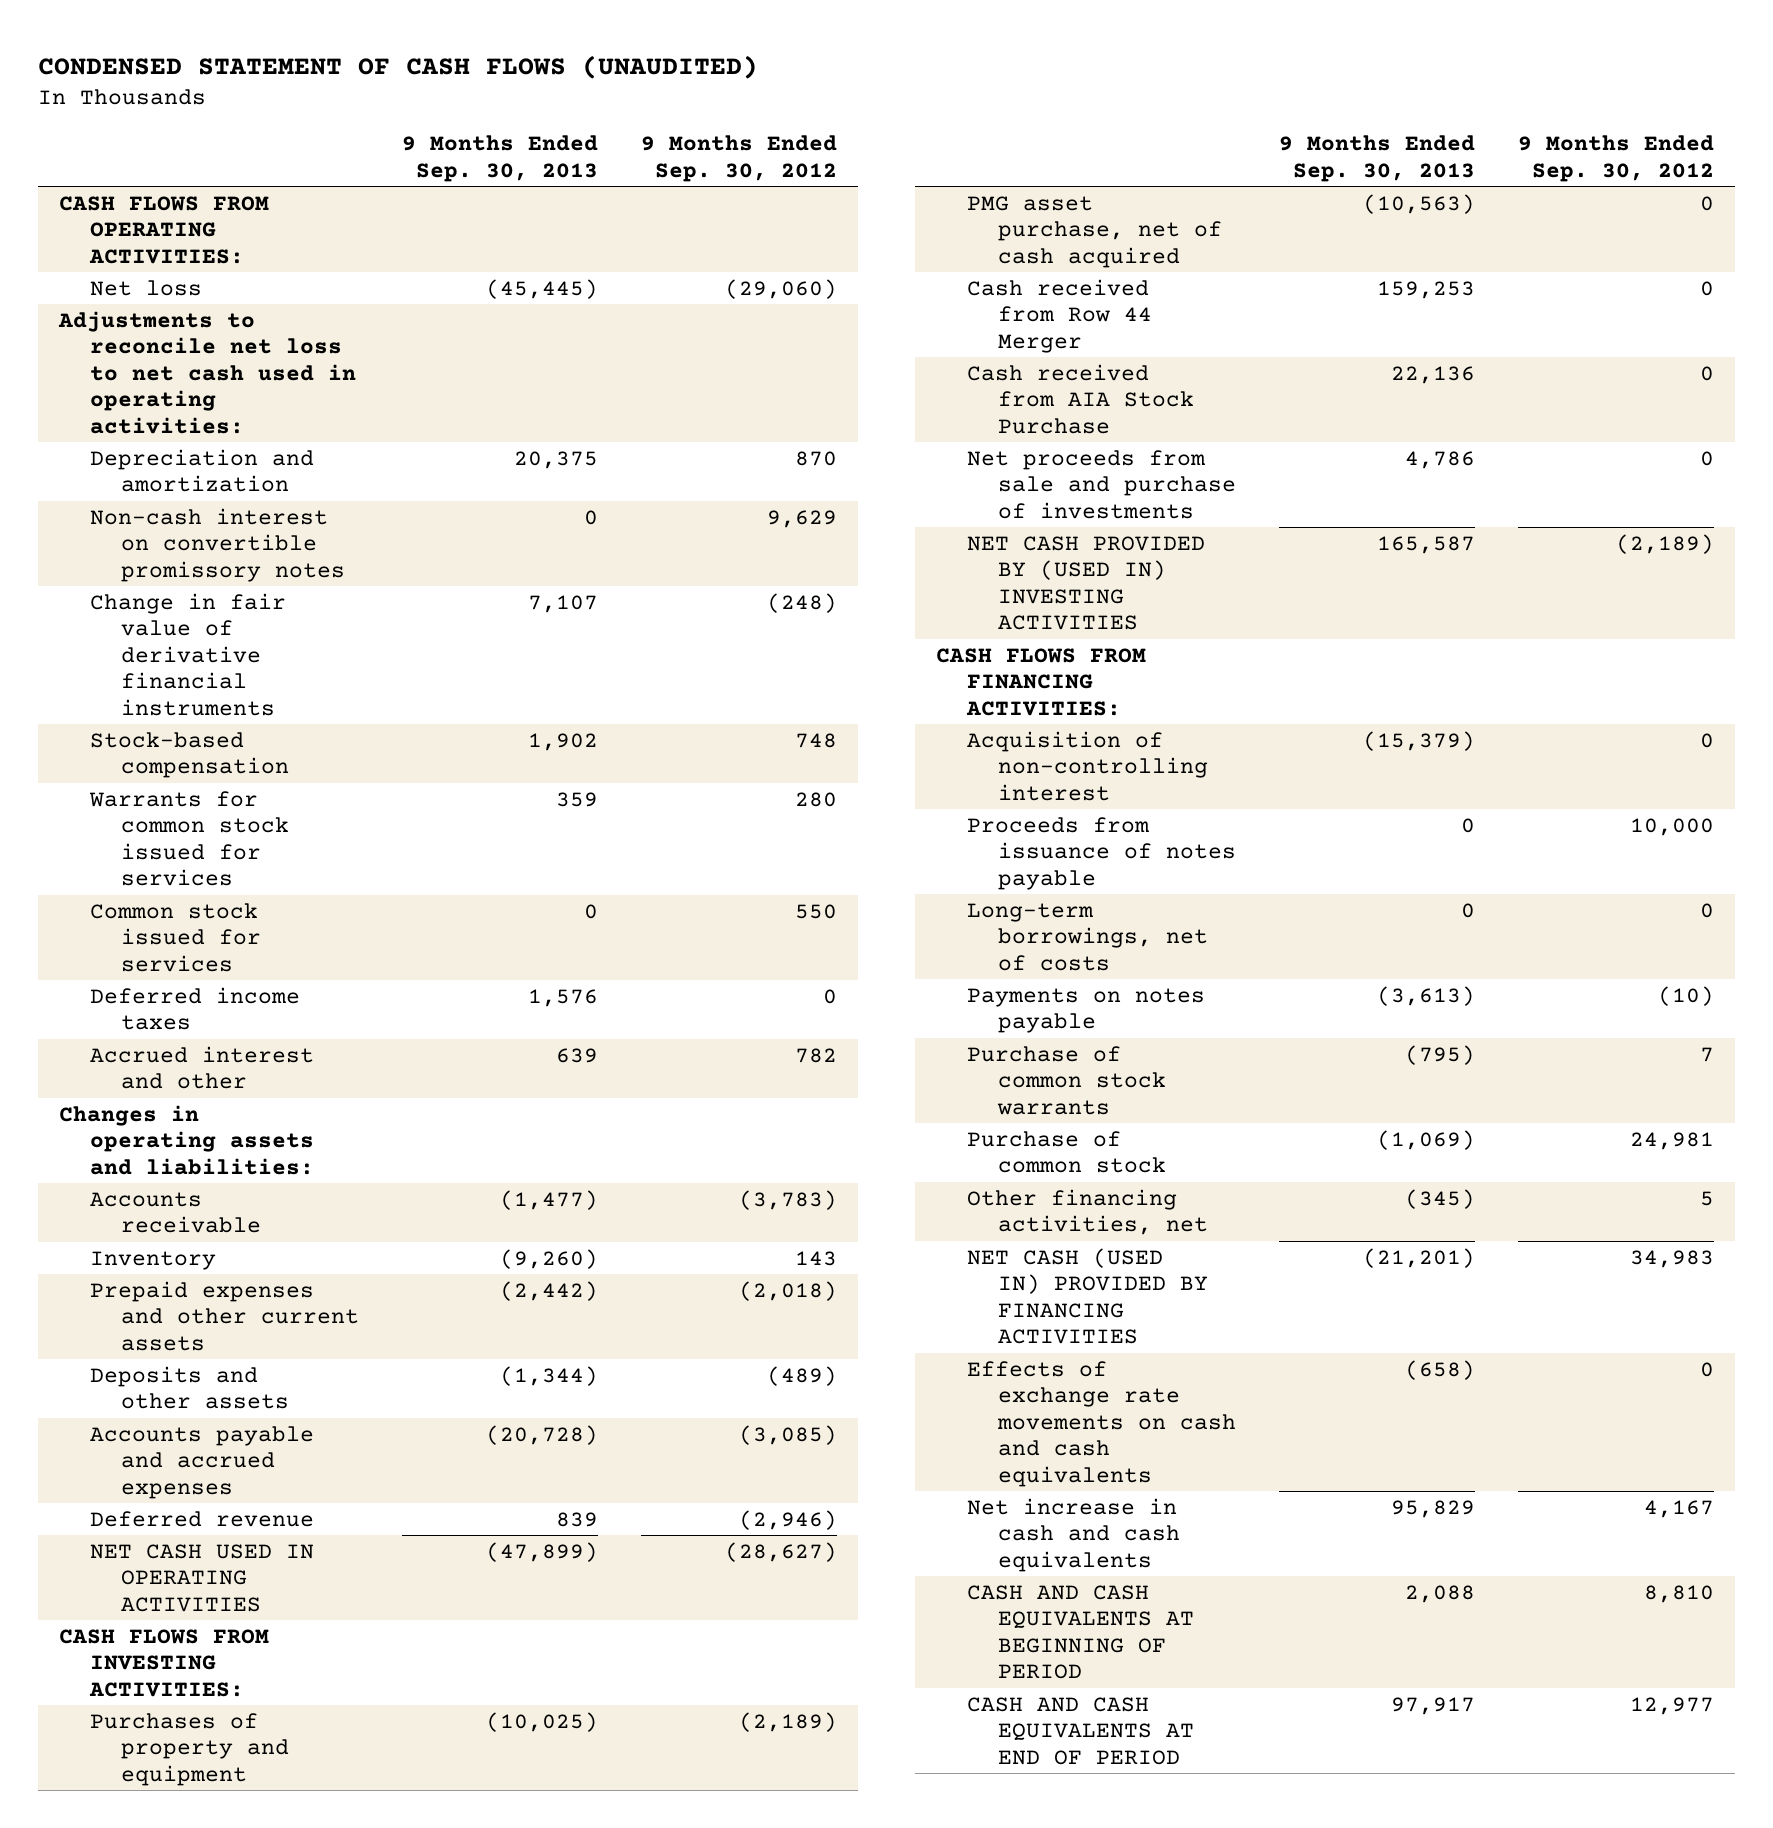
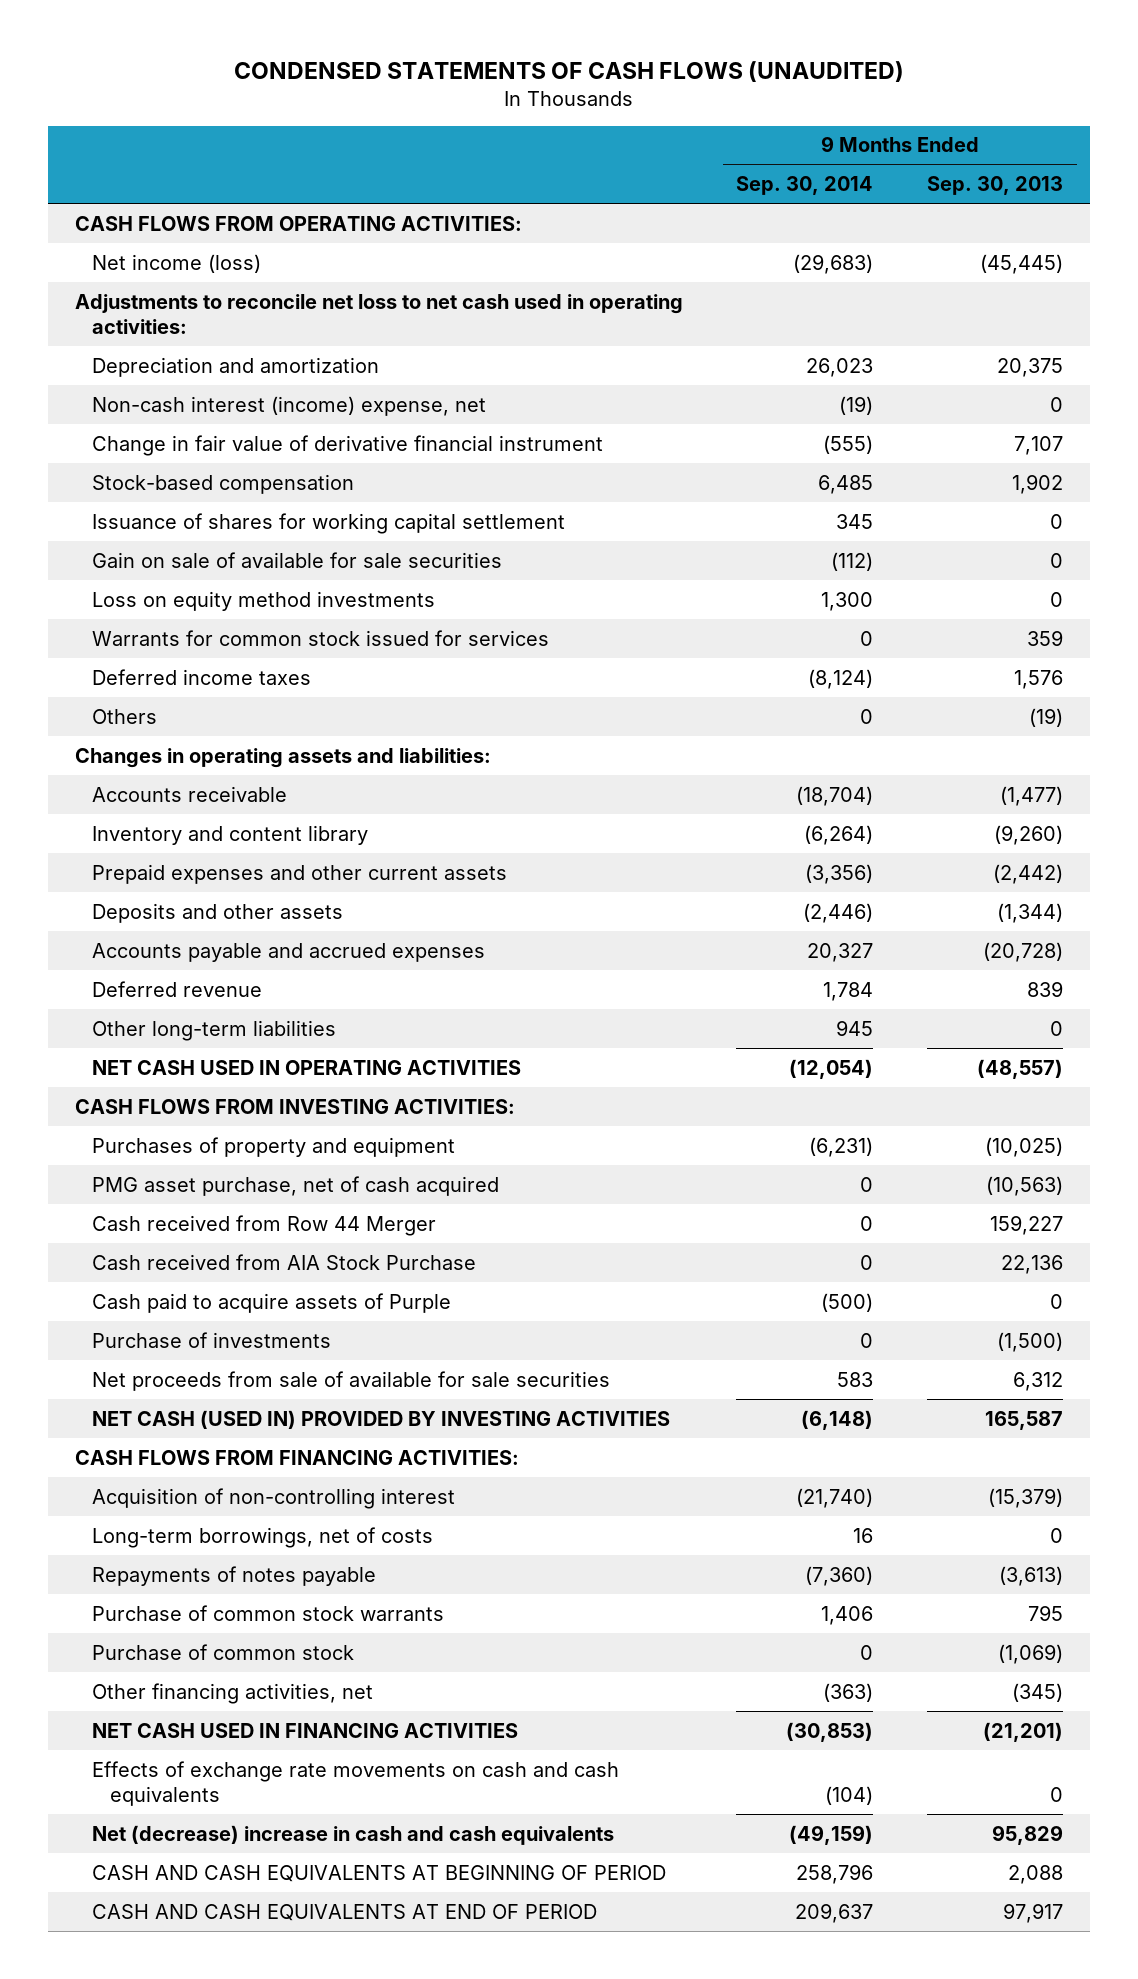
[38,54,759,79] CONDENSED STATEMENT OF CASH FLOWS (UNAUDITED) -> [233,60,904,82] CONDENSED STATEMENTS OF CASH FLOWS (UNAUDITED)
[640,135,837,182] 9 Months Ended Sep. 30, 2012 -> none
none -> [736,176,874,196] Sep. 30, 2014
[90,279,203,296] Net loss -> [92,253,262,273] Net income (loss)
[90,507,346,582] Non-cash interest on convertible promissory notes -> [92,395,487,416] Non-cash interest (income) expense, net
[90,592,287,716] Change in fair value of derivative financial instruments -> [92,434,604,456] Change in fair value of derivative financial instrument
none -> [92,512,566,534] Issuance of shares for working capital settlement
none -> [92,551,503,568] Gain on sale of available for sale securities
none -> [92,590,436,611] Loss on equity method investments
[90,902,262,972] Common stock issued for services -> none
[90,1045,315,1090] Accrued interest and other -> [92,708,158,724] Others
[556,1047,599,1063] 639 -> [1029,707,1064,727] (19)
[90,1250,217,1270] Inventory -> [92,824,369,845] Inventory and content library
none -> [92,1019,337,1041] Other long-term liabilities
[486,1541,599,1562] (47,899) -> [977,1058,1064,1079] (48,557)
[1377,280,1476,299] 159,253 -> [990,1214,1064,1235] 159,227
[967,449,1237,519] Net proceeds from sale and purchase of investments -> none
none -> [92,1292,452,1313] Cash paid to acquire assets of Purple
none -> [92,1331,332,1348] Purchase of investments
none -> [92,1370,611,1391] Net proceeds from sale of available for sale securities
[967,535,1206,631] NET CASH PROVIDED BY (USED IN) INVESTING ACTIVITIES -> [92,1409,671,1429] NET CASH (USED IN) PROVIDED BY INVESTING ACTIVITIES
[967,816,1237,890] Proceeds from issuance of notes payable -> none
[967,987,1206,1034] Payments on notes payable -> [92,1565,377,1586] Repayments of notes payable
[1405,1044,1476,1065] (795) -> [1028,1604,1064,1621] 795
[967,1247,1209,1345] NET CASH (USED IN) PROVIDED BY FINANCING ACTIVITIES -> [92,1722,519,1738] NET CASH USED IN FINANCING ACTIVITIES
[1405,1359,1476,1380] (658) -> [1050,1787,1064,1803] 0
[967,1497,1181,1572] Net increase in cash and cash equivalents -> [92,1824,615,1845] Net (decrease) increase in cash and cash equivalents

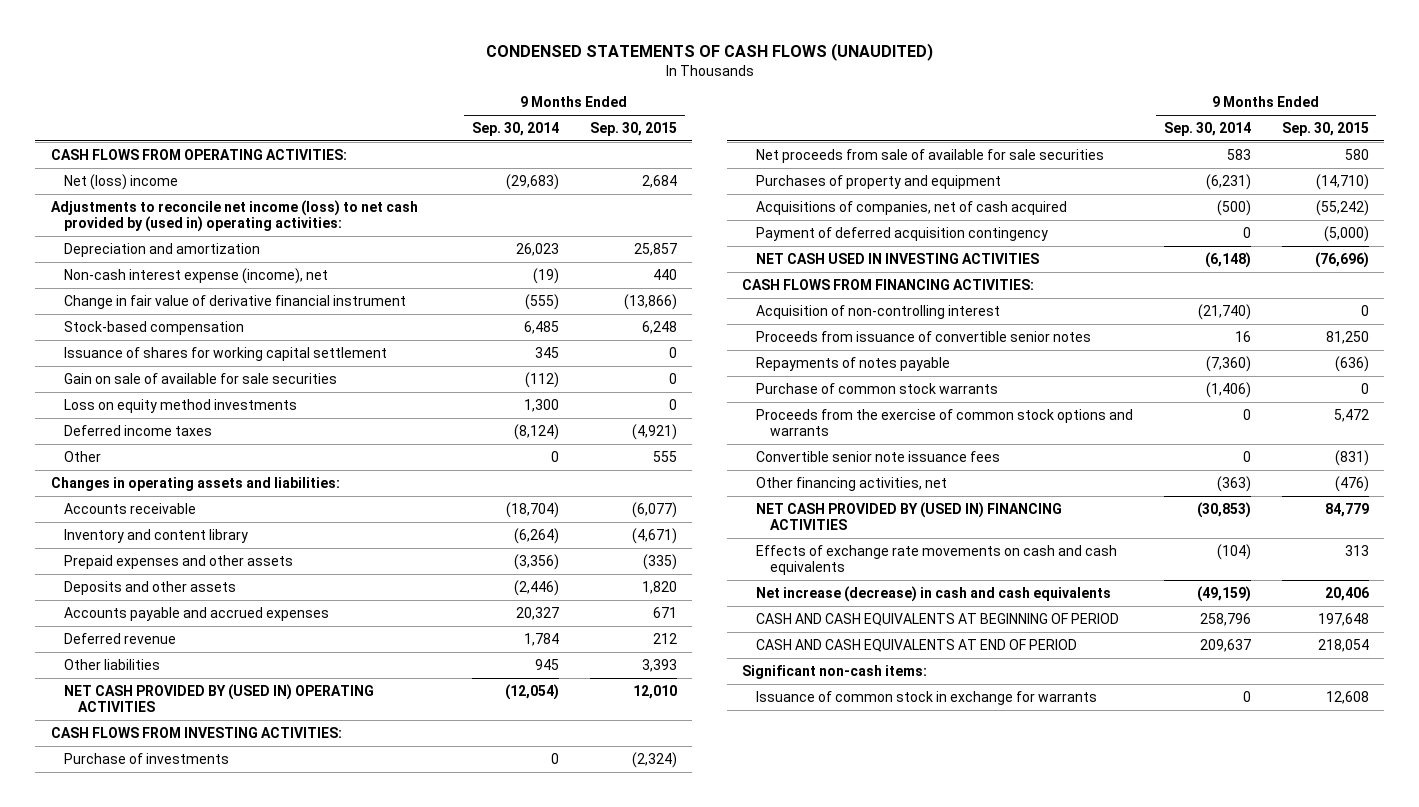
[927,176,1064,196] Sep. 30, 2013 -> none
none -> [589,122,677,137] Sep. 30, 2015
[92,253,262,273] Net income (loss) -> [64,173,179,190] Net (loss) income
[74,293,683,335] Adjustments to reconcile net loss to net cash used in operating activities: -> [50,199,418,233] Adjustments to reconcile net income (loss) to net cash provided by (used in) operating activities:
[92,395,487,416] Non-cash interest (income) expense, net -> [64,267,329,284] Non-cash interest expense (income), net
[92,629,550,646] Warrants for common stock issued for services -> none
[92,708,158,724] Others -> [64,450,102,462] Other
[92,863,508,884] Prepaid expenses and other current assets -> [64,554,294,569] Prepaid expenses and other assets
[92,1019,337,1041] Other long-term liabilities -> [64,658,161,670] Other liabilities
[92,1059,522,1075] NET CASH USED IN OPERATING ACTIVITIES -> [64,683,375,713] NET CASH PROVIDED BY (USED IN) OPERATING ACTIVITIES
[92,1175,500,1196] PMG asset purchase, net of cash acquired -> none
[92,1214,437,1236] Cash received from Row 44 Merger -> none
[92,1253,477,1270] Cash received from AIA Stock Purchase -> none
[92,1292,452,1313] Cash paid to acquire assets of Purple -> none
[92,1136,456,1157] Purchases of property and equipment -> [756,174,1002,189] Purchases of property and equipment
none -> [756,200,1068,215] Acquisitions of companies, net of cash acquired
none -> [756,226,1049,241] Payment of deferred acquisition contingency
[92,1409,671,1429] NET CASH (USED IN) PROVIDED BY INVESTING ACTIVITIES -> [756,252,1040,264] NET CASH USED IN INVESTING ACTIVITIES
[92,1526,434,1548] Long-term borrowings, net of costs -> [756,330,1092,342] Proceeds from issuance of convertible senior notes
[92,1643,355,1660] Purchase of common stock -> none
[821,1605,874,1625] 1,406 -> [1205,381,1251,398] (1,406)
none -> [756,408,1134,437] Proceeds from the exercise of common stock options and warrants
none -> [756,450,1001,462] Convertible senior note issuance fees
[92,1722,519,1738] NET CASH USED IN FINANCING ACTIVITIES -> [756,501,1063,531] NET CASH PROVIDED BY (USED IN) FINANCING ACTIVITIES
[92,1824,615,1845] Net (decrease) increase in cash and cash equivalents -> [756,585,1112,602] Net increase (decrease) in cash and cash equivalents
none -> [742,664,928,679] Significant non-cash items:
none -> [756,690,1098,705] Issuance of common stock in exchange for warrants

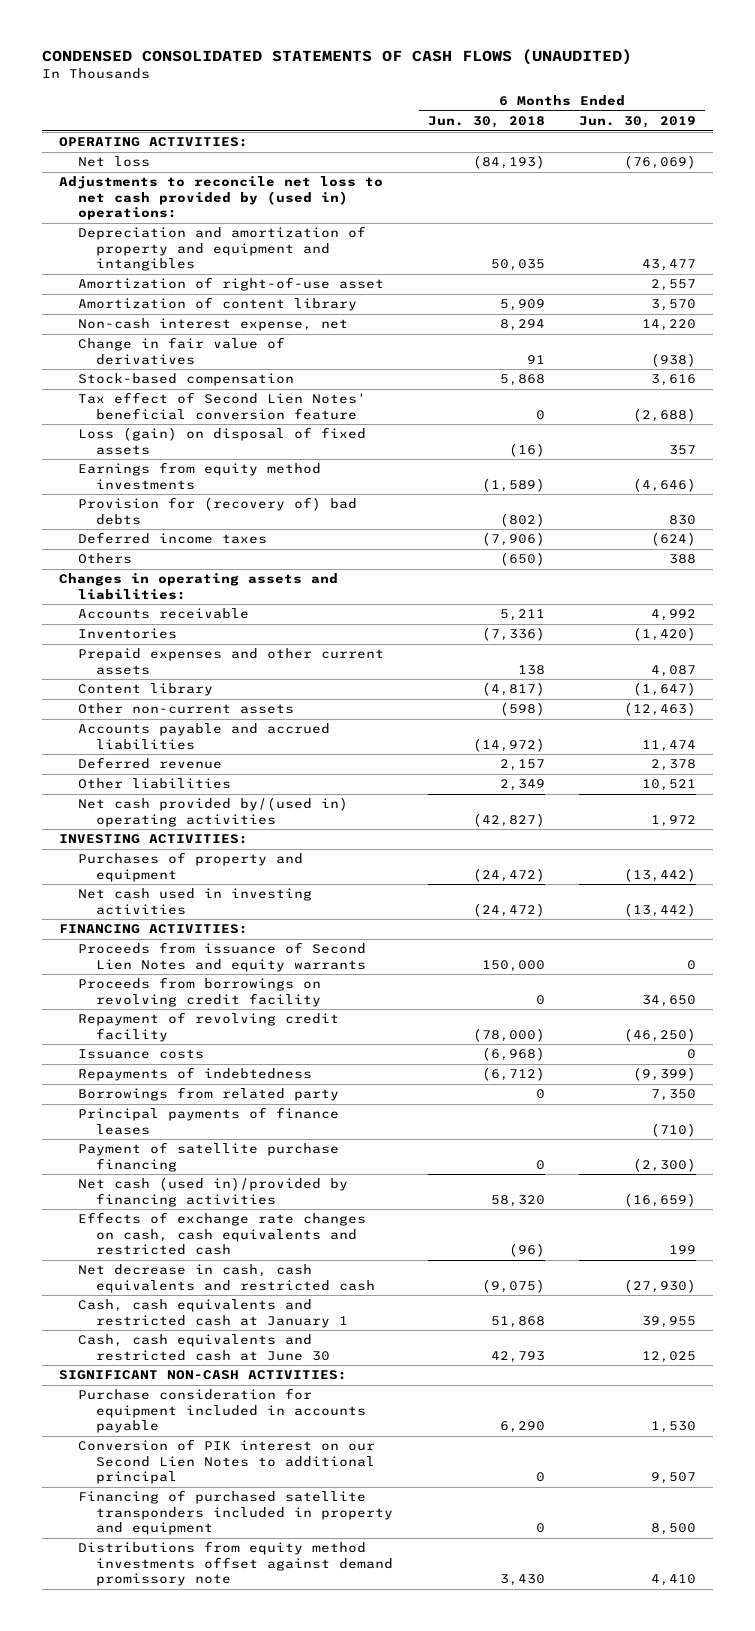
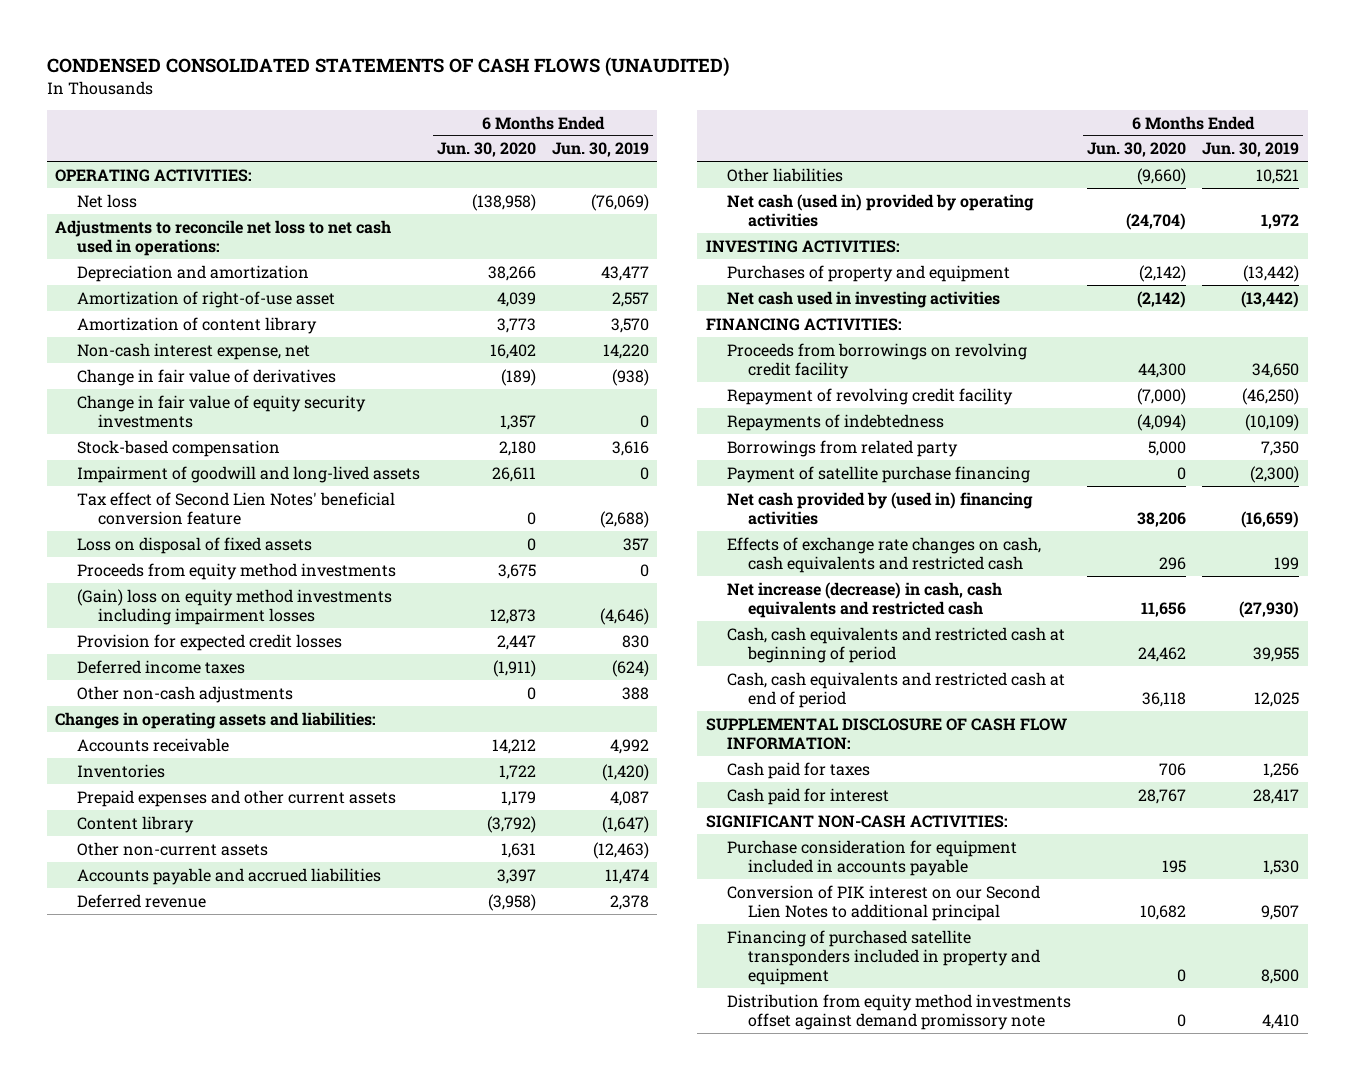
[427,116,545,129] Jun. 30, 2018 -> none
none -> [436,142,536,158] Jun. 30, 2020
[59,176,384,221] Adjustments to reconcile net loss to net cash provided by (used in) operations: -> [55,219,392,256] Adjustments to reconcile net loss to net cash used in operations:
[77,226,366,272] Depreciation and amortization of property and equipment and intangibles -> [76,264,309,282] Depreciation and amortization
none -> [76,394,366,428] Change in fair value of equity security investments
none -> [76,465,420,483] Impairment of goodwill and long-lived assets
[77,427,366,455] Loss (gain) on disposal of fixed assets -> [76,536,312,554] Loss on disposal of fixed assets
none -> [76,562,396,580] Proceeds from equity method investments
[77,462,321,490] Earnings from equity method investments -> [76,588,392,625] (Gain) loss on equity method investments including impairment losses
[77,497,357,525] Provision for (recovery of) bad debts -> [76,633,342,651] Provision for expected credit losses
[77,553,132,565] Others -> [76,685,293,703] Other non-cash adjustments
[77,797,348,827] Net cash provided by/(used in) operating activities -> [726,193,1034,227] Net cash (used in) provided by operating activities
[77,942,367,972] Proceeds from issuance of Second Lien Notes and equity warrants -> none
[77,1049,204,1060] Issuance costs -> none
[633,1067,697,1082] (9,399) -> [1245,413,1300,431] (10,109)
[77,1107,339,1135] Principal payments of finance leases -> none
[77,1177,348,1207] Net cash (used in)/provided by financing activities -> [726,491,1033,525] Net cash provided by (used in) financing activities
[77,1264,376,1293] Net decrease in cash, cash equivalents and restricted cash -> [726,581,1002,618] Net increase (decrease) in cash, cash equivalents and restricted cash
[77,1299,349,1328] Cash, cash equivalents and restricted cash at January 1 -> [726,626,1065,663] Cash, cash equivalents and restricted cash at beginning of period
[77,1334,331,1361] Cash, cash equivalents and restricted cash at June 30 -> [726,671,1065,708] Cash, cash equivalents and restricted cash at end of period
none -> [705,717,1067,750] SUPPLEMENTAL DISCLOSURE OF CASH FLOW INFORMATION:
none -> [726,761,870,779] Cash paid for taxes
none -> [726,787,889,805] Cash paid for interest
[77,1541,394,1587] Distributions from equity method investments offset against demand promissory note -> [726,993,1071,1030] Distribution from equity method investments offset against demand promissory note

